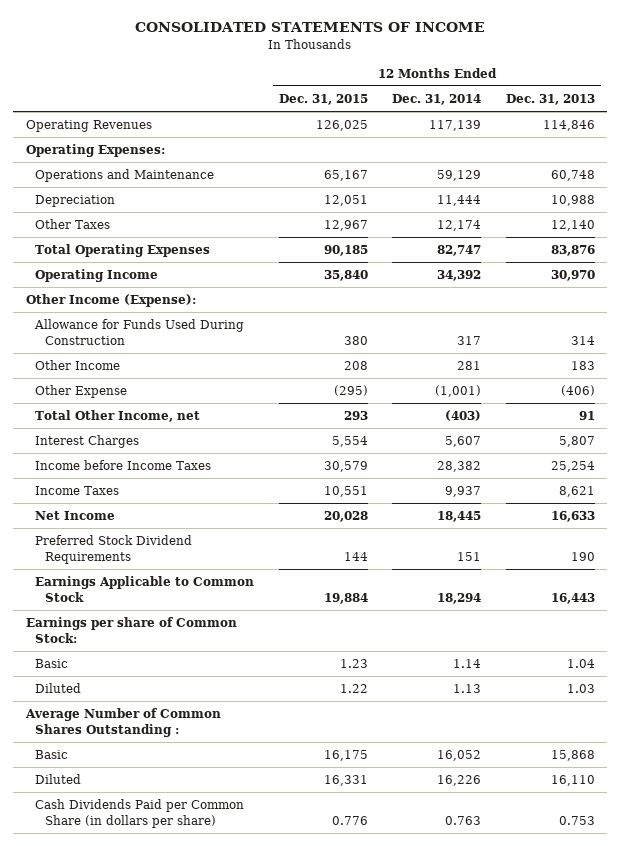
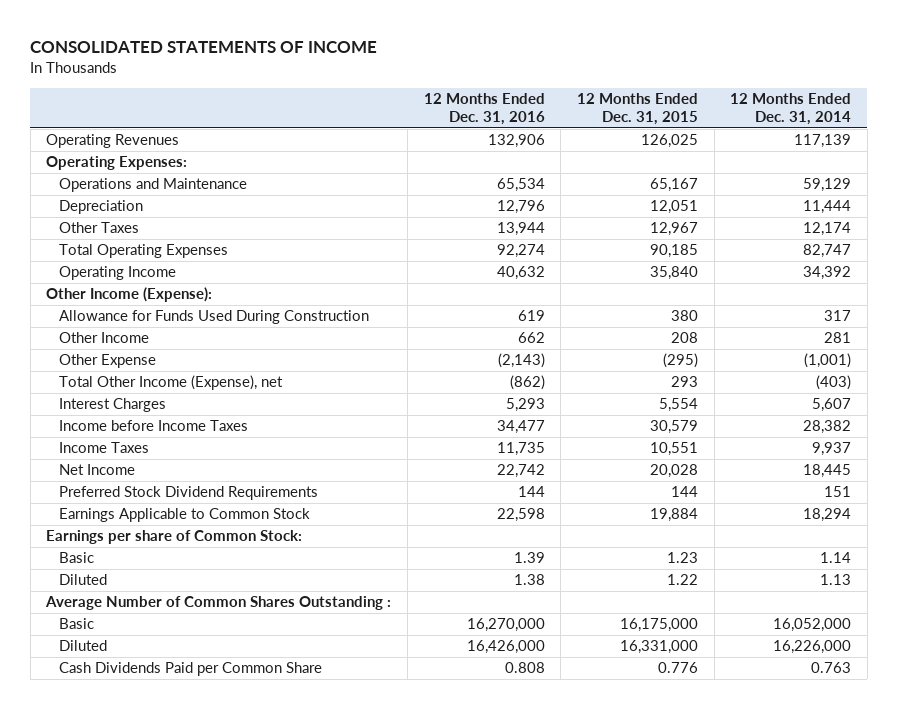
[505,93,595,105] Dec. 31, 2013 -> none
none -> [423,93,545,125] 12 Months Ended Dec. 31, 2016
[35,409,201,422] Total Other Income, net -> [58,375,283,391] Total Other Income (Expense), net
[323,749,368,761] 16,175 -> [619,618,698,633] 16,175,000
[437,749,482,761] 16,052 -> [773,618,852,633] 16,052,000
[323,774,368,786] 16,331 -> [619,640,698,655] 16,331,000
[437,774,482,786] 16,226 -> [773,640,852,655] 16,226,000
[35,798,245,828] Cash Dividends Paid per Common Share (in dollars per share) -> [58,662,322,677] Cash Dividends Paid per Common Share

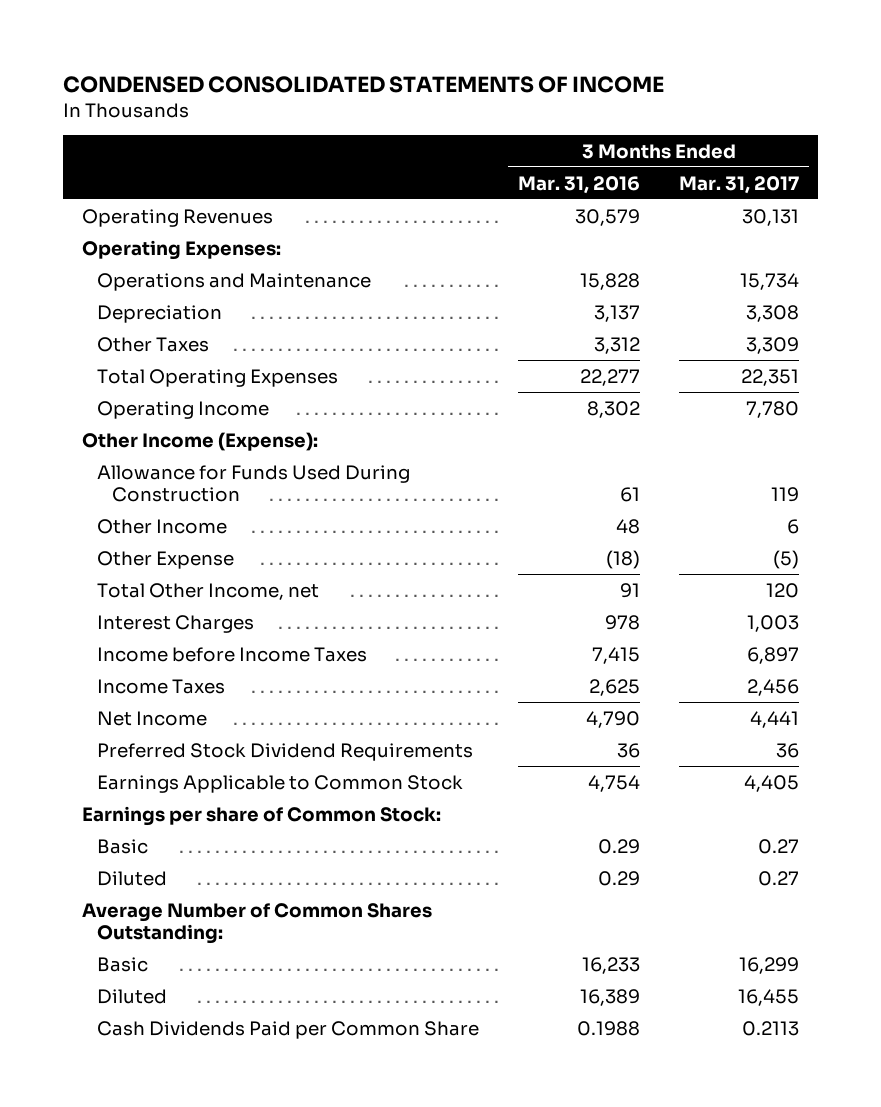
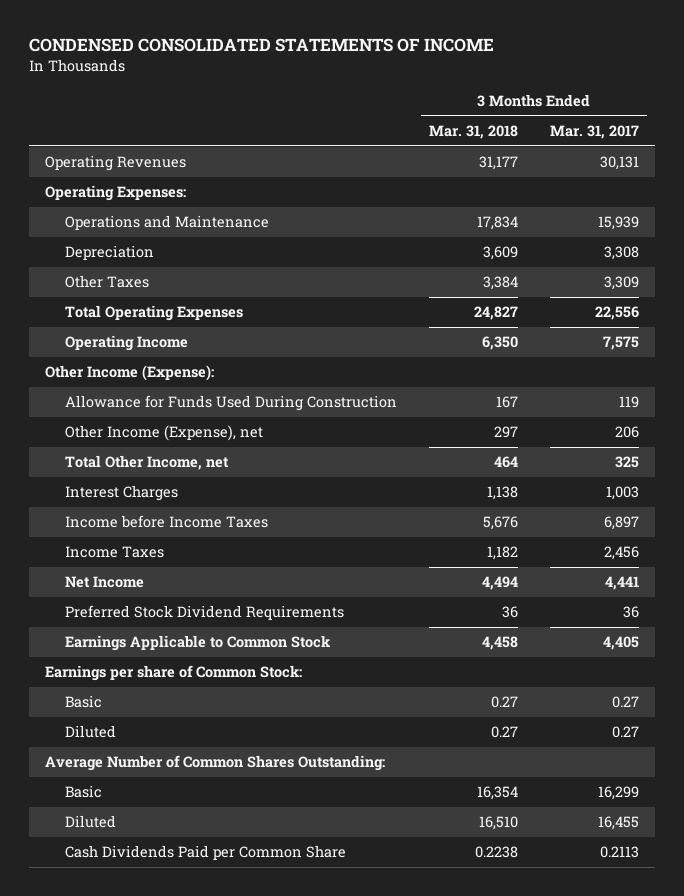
[518,175,641,194] Mar. 31, 2016 -> none
none -> [429,124,519,139] Mar. 31, 2018
[739,272,799,290] 15,734 -> [598,216,640,231] 15,939
[740,368,799,386] 22,351 -> [595,306,640,321] 22,556
[745,400,799,418] 7,780 -> [603,336,640,351] 7,575
[97,550,235,569] Other Expense -> none
[97,518,228,534] Other Income -> [65,425,264,442] Other Income (Expense), net
[786,518,799,534] 6 -> [615,426,640,439] 206
[765,582,799,598] 120 -> [615,456,640,469] 325

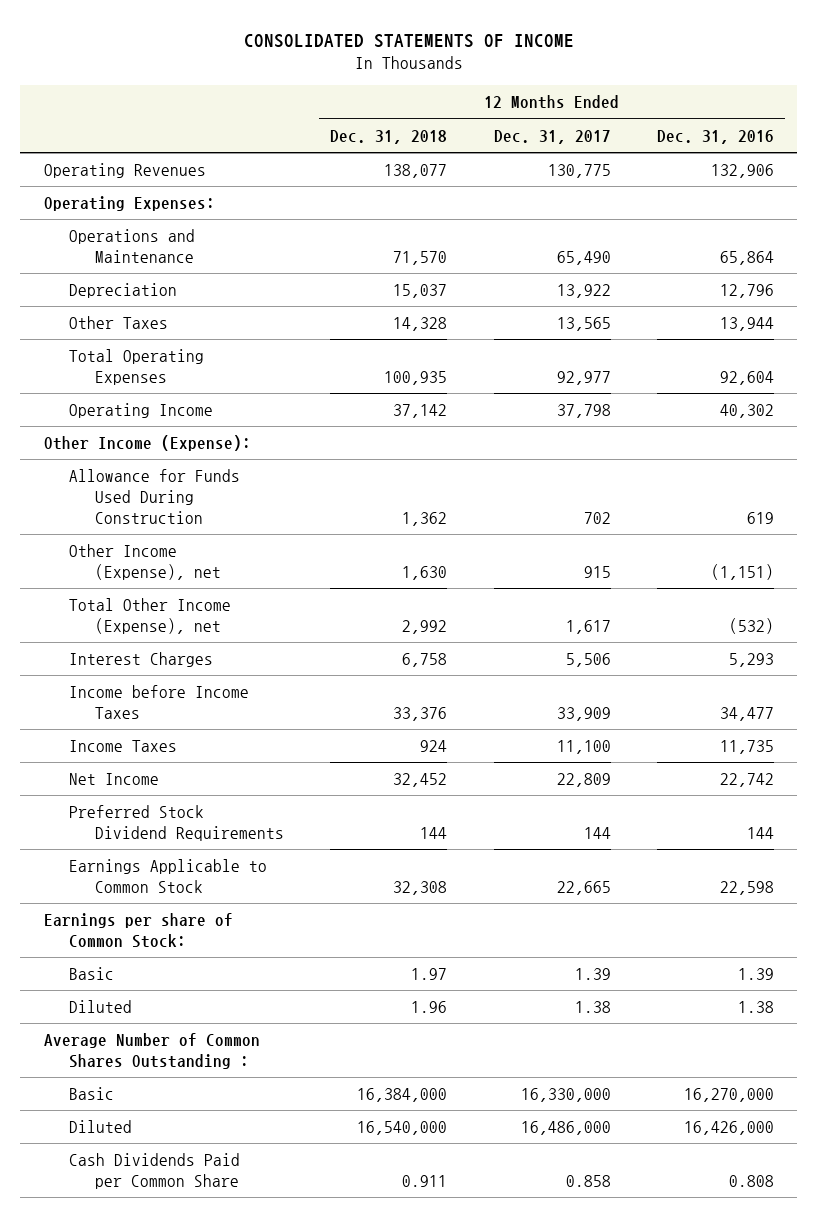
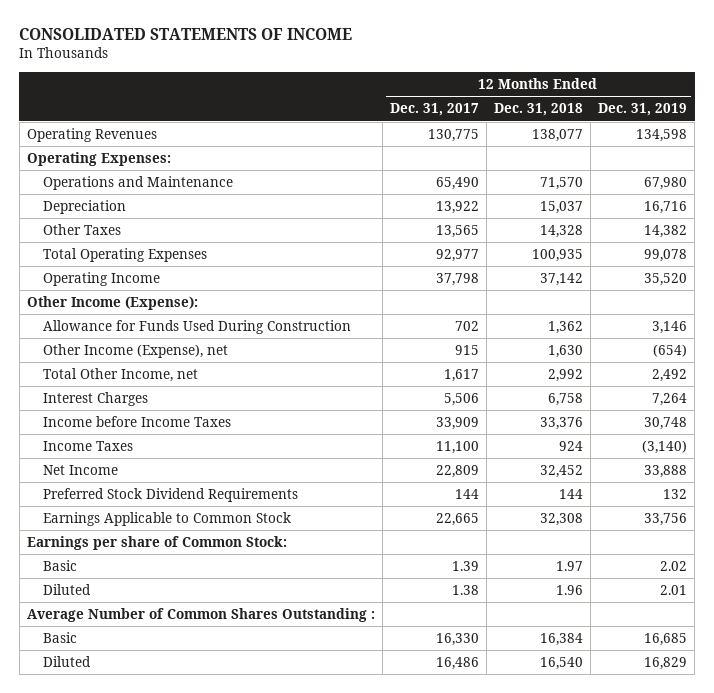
[656,129,774,144] Dec. 31, 2016 -> none
none -> [597,103,687,117] Dec. 31, 2019
[69,598,232,634] Total Other Income (Expense), net -> [43,368,199,383] Total Other Income, net
[69,1153,241,1189] Cash Dividends Paid per Common Share -> none
[357,1088,448,1103] 16,384,000 -> [539,633,583,647] 16,384
[520,1088,611,1103] 16,330,000 -> [435,633,479,647] 16,330
[357,1121,448,1136] 16,540,000 -> [539,657,583,671] 16,540
[520,1121,611,1136] 16,486,000 -> [435,657,479,671] 16,486

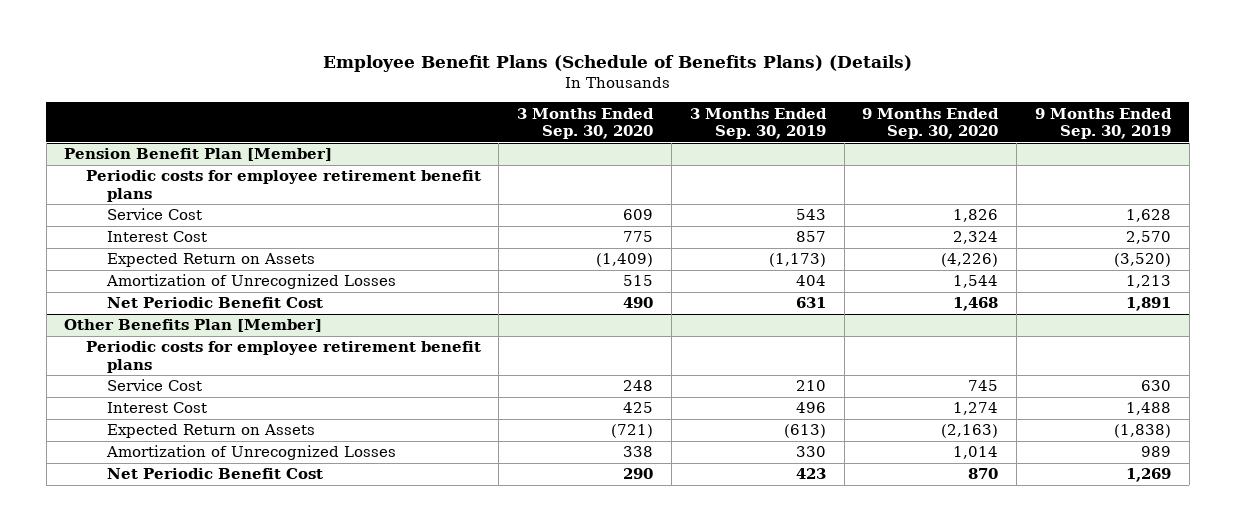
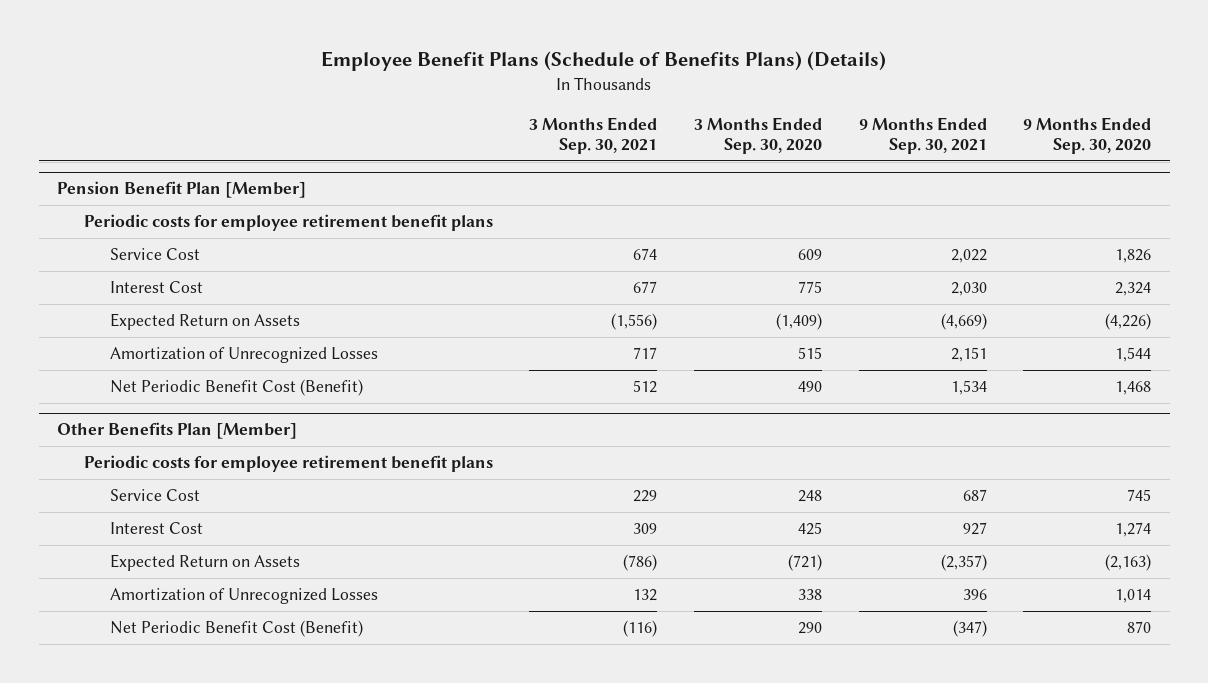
[689,107,827,140] 3 Months Ended Sep. 30, 2019 -> none
[1034,107,1172,140] 9 Months Ended Sep. 30, 2019 -> none
none -> [529,116,658,155] 3 Months Ended Sep. 30, 2021
none -> [858,116,987,155] 9 Months Ended Sep. 30, 2021
[107,297,324,309] Net Periodic Benefit Cost -> [110,379,364,397] Net Periodic Benefit Cost (Benefit)
[107,468,324,480] Net Periodic Benefit Cost -> [110,620,364,638] Net Periodic Benefit Cost (Benefit)

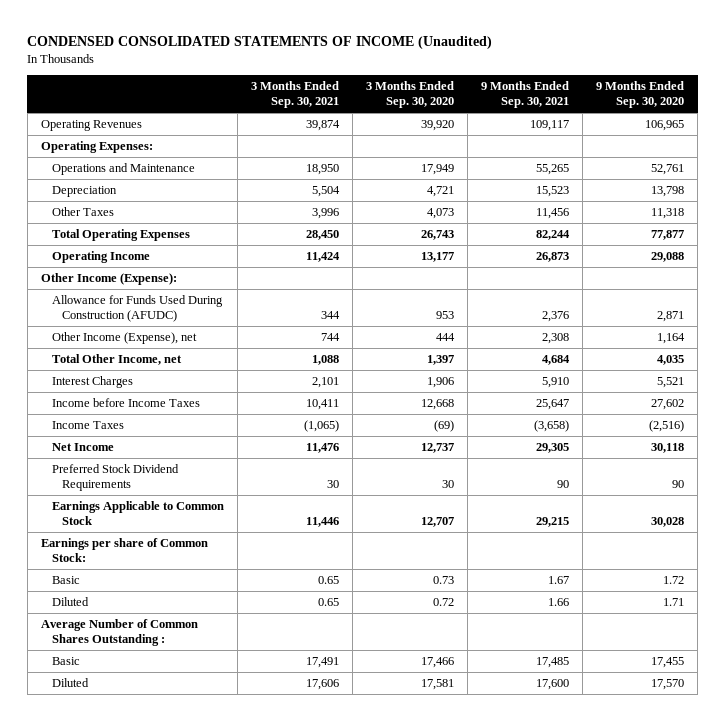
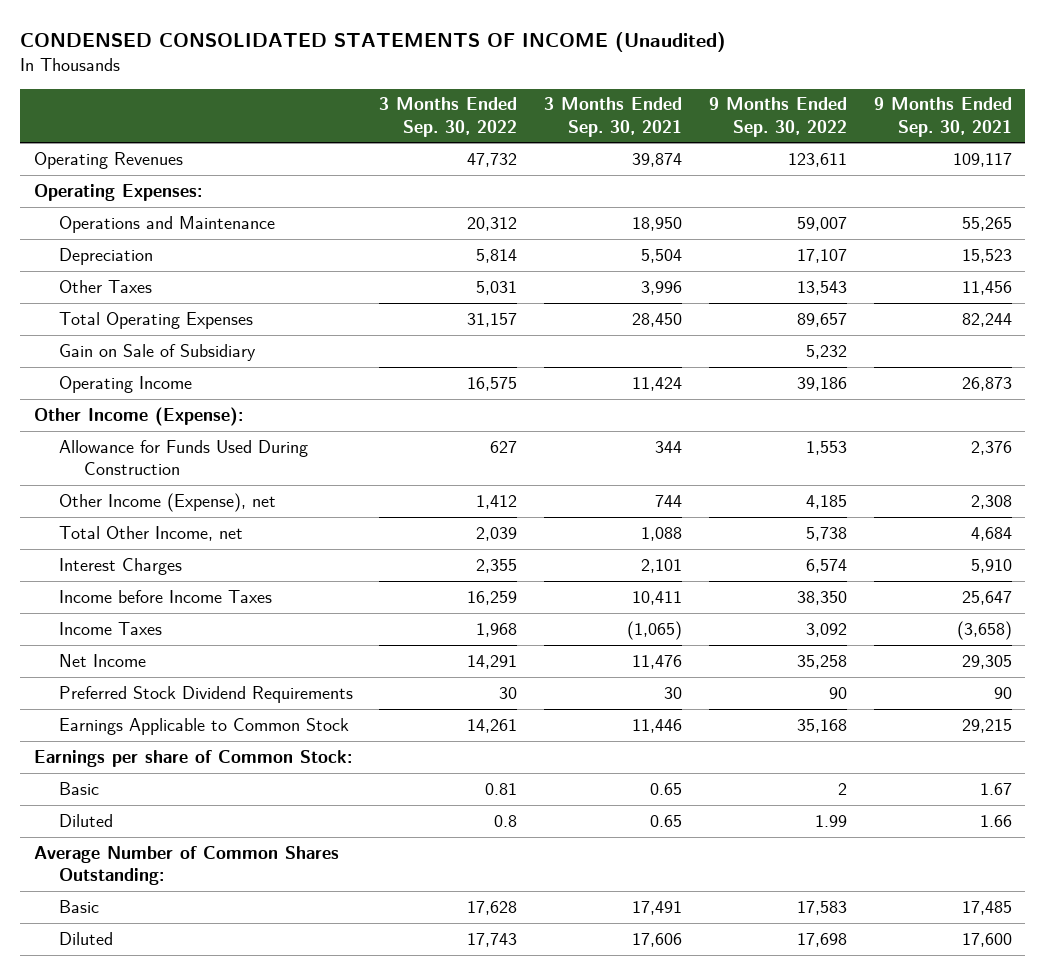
[365,81,454,108] 3 Months Ended Sep. 30, 2020 -> none
[596,81,685,108] 9 Months Ended Sep. 30, 2020 -> none
none -> [379,97,518,137] 3 Months Ended Sep. 30, 2022
none -> [709,97,848,137] 9 Months Ended Sep. 30, 2022
none -> [58,343,256,361] Gain on Sale of Subsidiary
[51,295,223,322] Allowance for Funds Used During Construction (AFUDC) -> [58,439,308,476] Allowance for Funds Used During Construction
[40,619,198,646] Average Number of Common Shares Outstanding : -> [33,845,339,886] Average Number of Common Shares Outstanding:

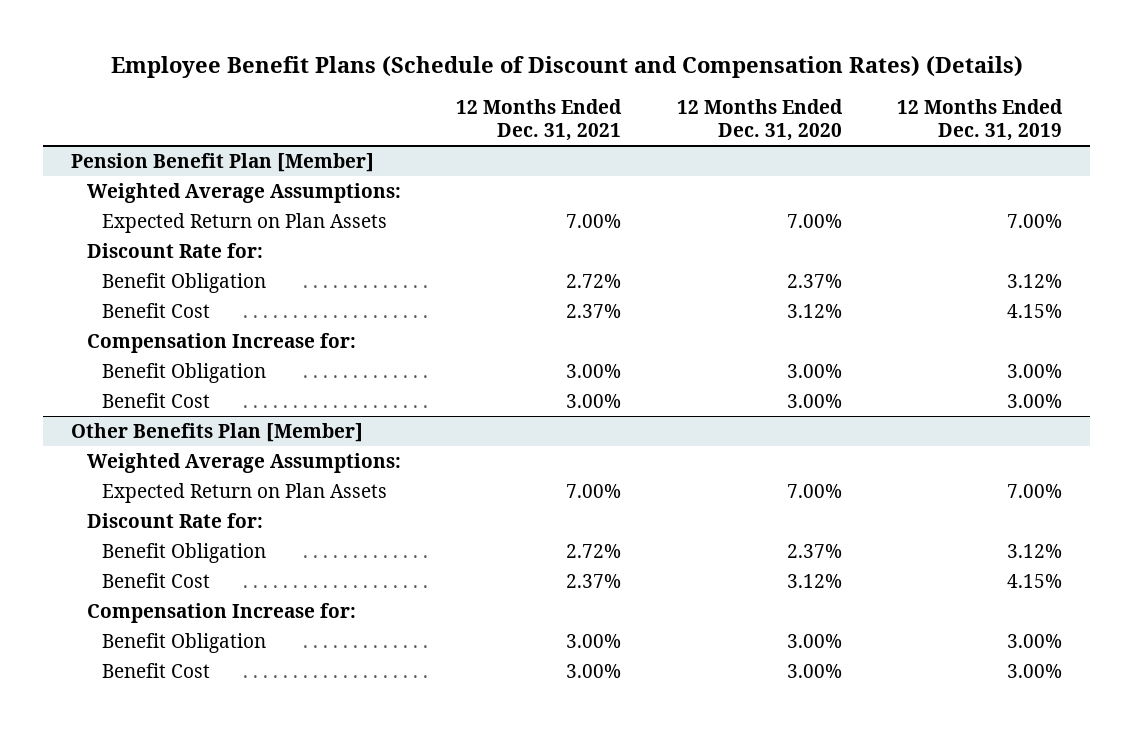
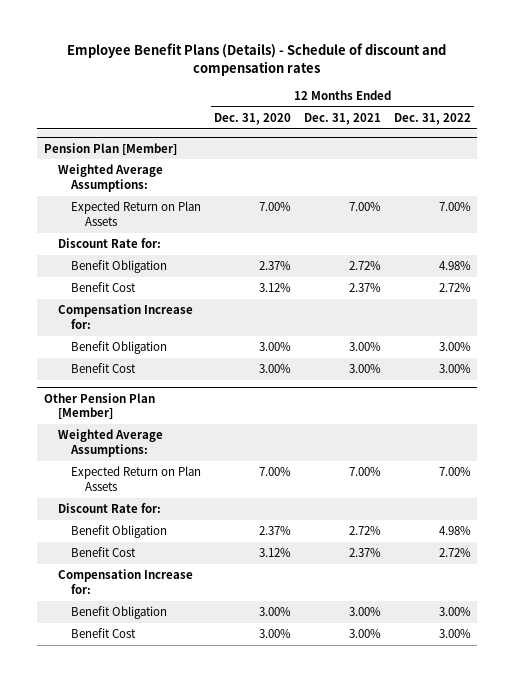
[110,56,1023,79] Employee Benefit Plans (Schedule of Discount and Compensation Rates) (Details) -> [67,43,447,77] Employee Benefit Plans (Details) - Schedule of discount and compensation rates
[897,99,1064,142] 12 Months Ended Dec. 31, 2019 -> none
none -> [393,112,471,125] Dec. 31, 2022
[71,152,375,172] Pension Benefit Plan [Member] -> [43,142,177,155] Pension Plan [Member]
[71,422,364,442] Other Benefits Plan [Member] -> [43,392,155,420] Other Pension Plan [Member]

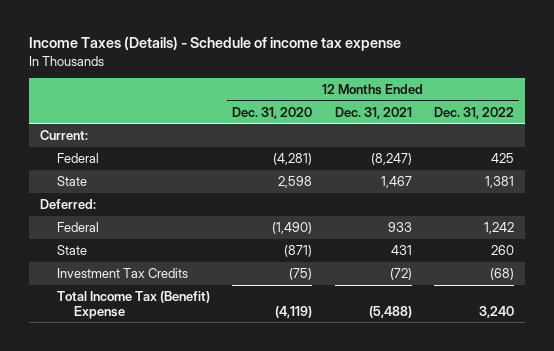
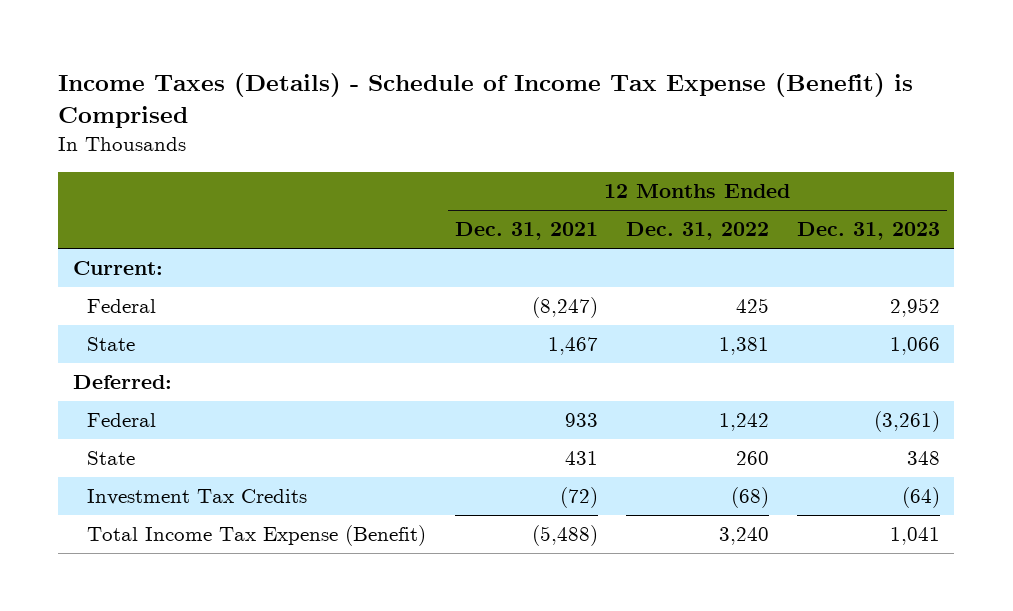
[28,36,401,52] Income Taxes (Details) - Schedule of income tax expense -> [58,72,914,129] Income Taxes (Details) - Schedule of Income Tax Expense (Benefit) is Comprised
[232,106,313,119] Dec. 31, 2020 -> none
none -> [797,222,941,241] Dec. 31, 2023
[57,290,211,319] Total Income Tax (Benefit) Expense -> [87,525,427,547] Total Income Tax Expense (Benefit)

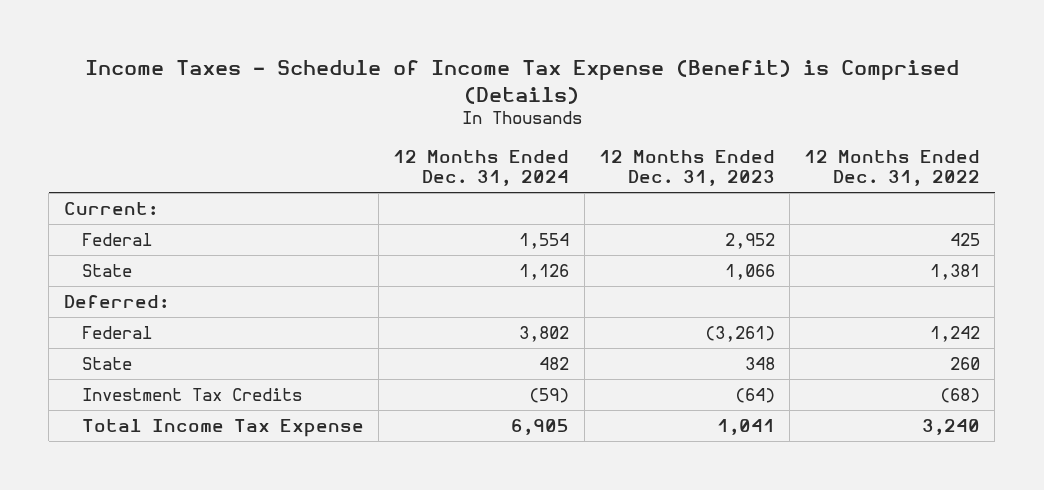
[58,72,914,129] Income Taxes (Details) - Schedule of Income Tax Expense (Benefit) is Comprised -> [84,60,959,104] Income Taxes - Schedule of Income Tax Expense (Benefit) is Comprised (Details)
[454,222,598,241] Dec. 31, 2021 -> none
none -> [393,150,570,187] 12 Months Ended Dec. 31, 2024
[87,525,427,547] Total Income Tax Expense (Benefit) -> [82,418,365,437] Total Income Tax Expense

